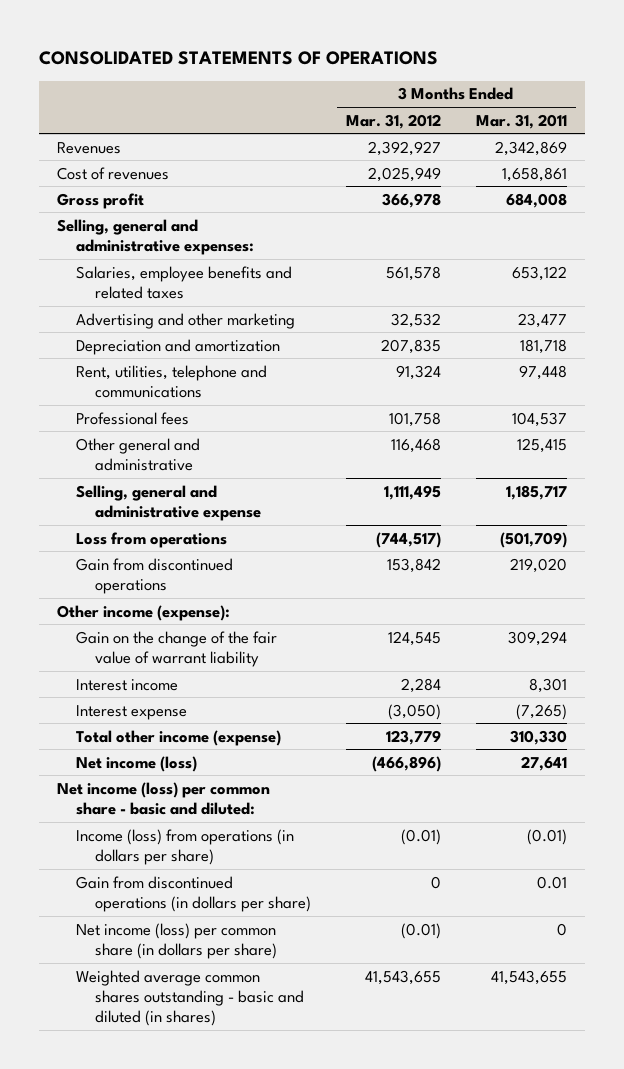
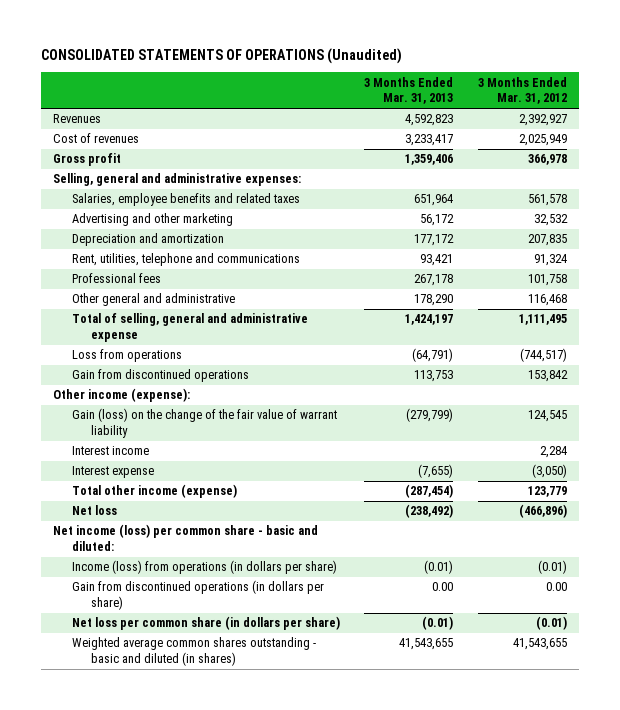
[39,51,439,66] CONSOLIDATED STATEMENTS OF OPERATIONS -> [40,47,402,64] CONSOLIDATED STATEMENTS OF OPERATIONS (Unaudited)
[476,113,568,129] Mar. 31, 2011 -> none
none -> [364,76,454,105] 3 Months Ended Mar. 31, 2013
[75,484,261,522] Selling, general and administrative expense -> [72,313,309,343] Total of selling, general and administrative expense
[75,630,277,668] Gain on the change of the fair value of warrant liability -> [72,408,338,439] Gain (loss) on the change of the fair value of warrant liability
[75,755,197,772] Net income (loss) -> [72,505,118,516] Net loss
[430,875,441,889] 0 -> [545,582,567,592] 0.00
[75,922,277,960] Net income (loss) per common share (in dollars per share) -> [72,616,341,631] Net loss per common share (in dollars per share)

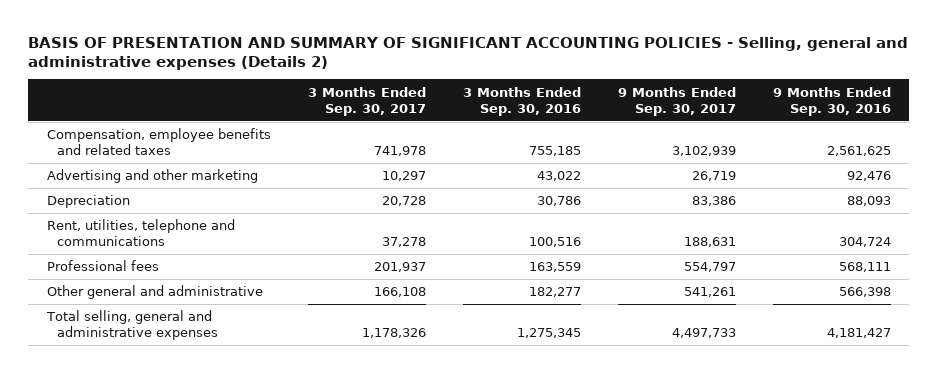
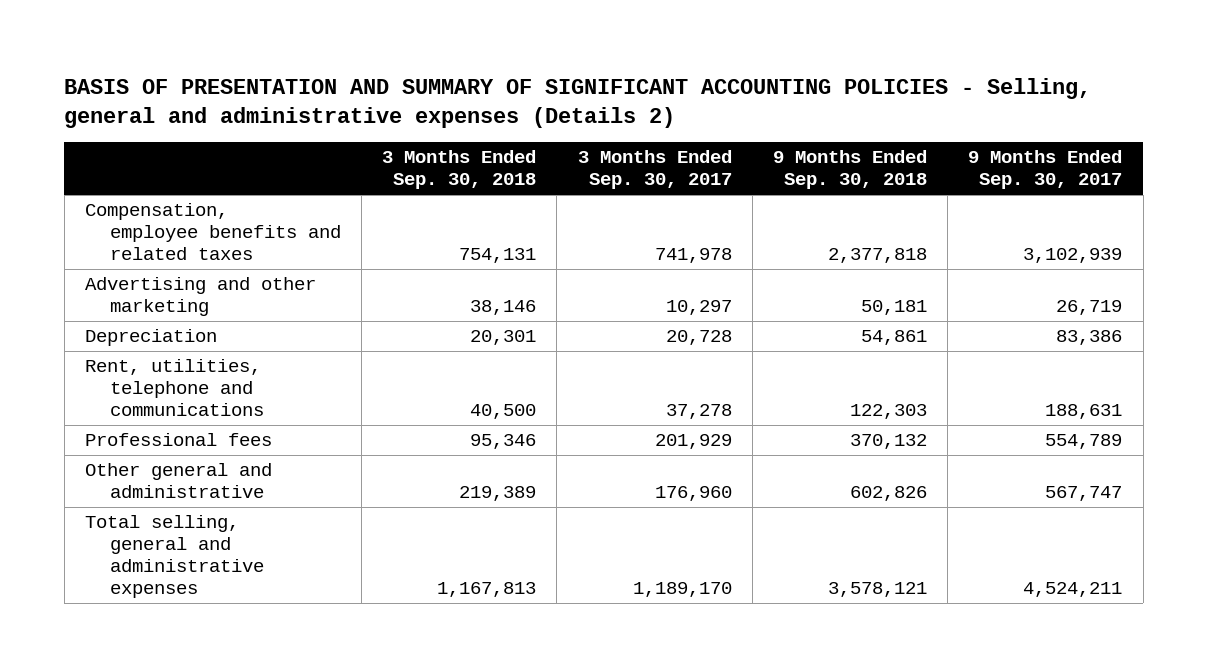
[462,86,581,116] 3 Months Ended Sep. 30, 2016 -> none
[772,86,891,116] 9 Months Ended Sep. 30, 2016 -> none
none -> [382,150,537,190] 3 Months Ended Sep. 30, 2018
none -> [773,150,928,190] 9 Months Ended Sep. 30, 2018
[373,262,426,273] 201,937 -> [654,434,732,450] 201,929
[683,262,736,273] 554,797 -> [1045,434,1123,450] 554,789
[373,287,426,298] 166,108 -> [654,486,732,502] 176,960
[683,287,736,298] 541,261 -> [1045,486,1123,502] 567,747
[361,328,426,339] 1,178,326 -> [632,582,732,598] 1,189,170
[671,328,736,339] 4,497,733 -> [1023,582,1123,598] 4,524,211

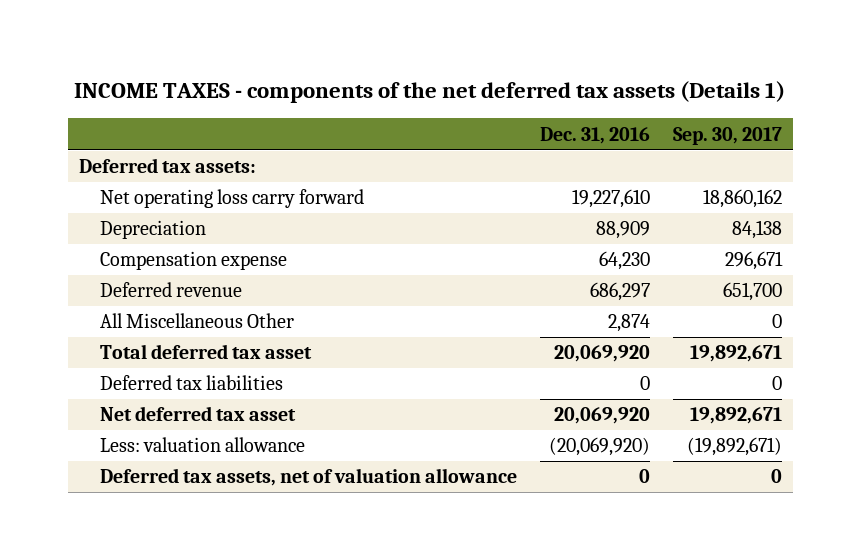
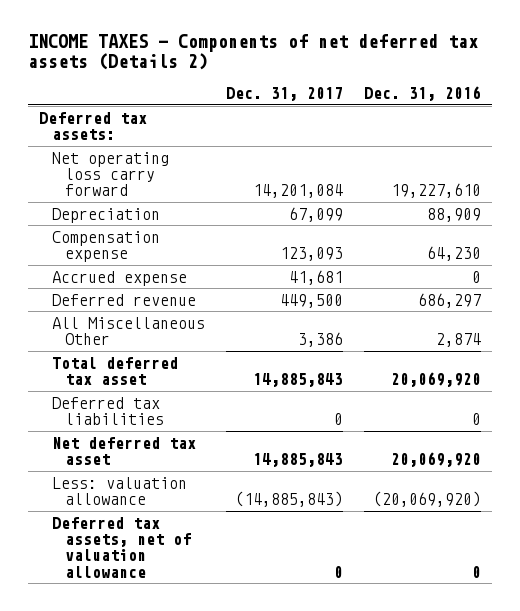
[74,81,786,104] INCOME TAXES - components of the net deferred tax assets (Details 1) -> [28,34,479,71] INCOME TAXES - Components of net deferred tax assets (Details 2)
[672,126,782,145] Sep. 30, 2017 -> none
none -> [225,87,343,102] Dec. 31, 2017
none -> [51,270,187,286] Accrued expense

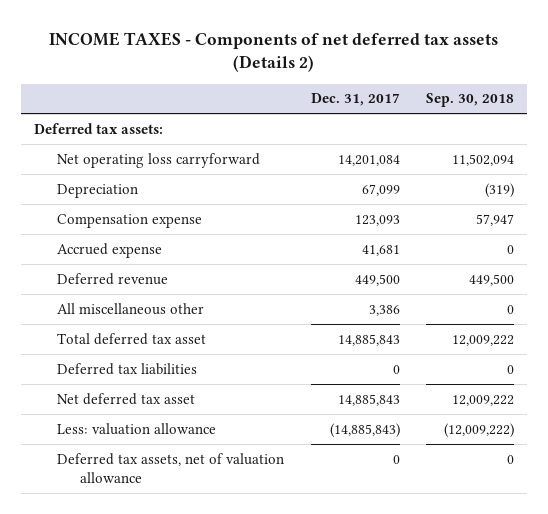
[364,86,482,102] Dec. 31, 2016 -> none
none -> [425,93,514,108] Sep. 30, 2018
[51,151,169,197] Net operating loss carry forward -> [57,152,261,168] Net operating loss carryforward
[51,316,205,345] All Miscellaneous Other -> [57,302,205,315] All miscellaneous other

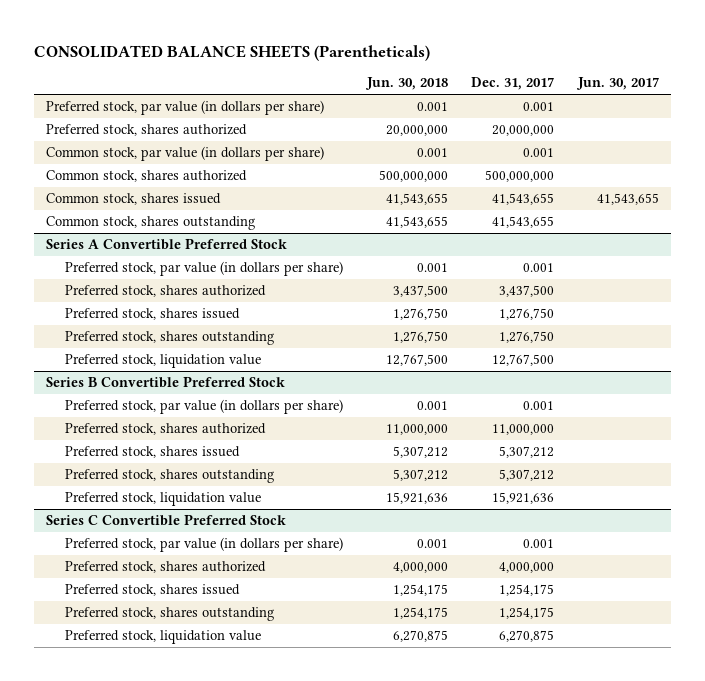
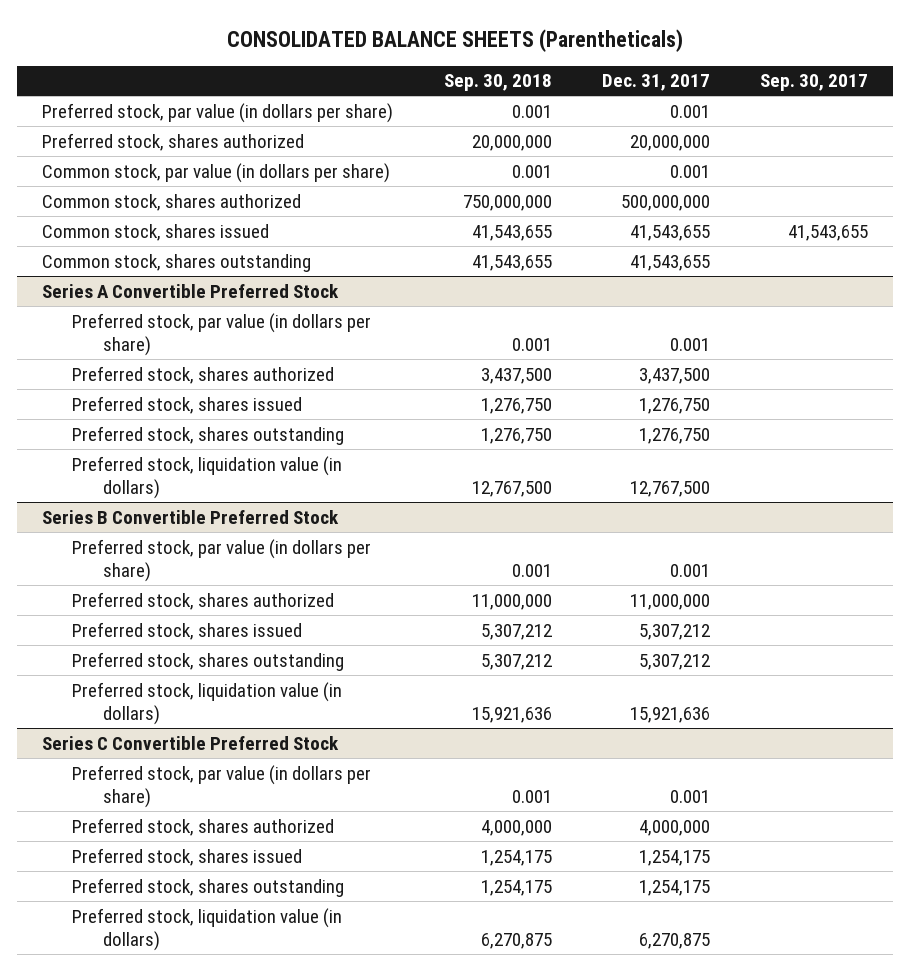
[364,77,448,91] Jun. 30, 2018 -> none
[576,77,660,91] Jun. 30, 2017 -> none
none -> [443,74,552,92] Sep. 30, 2018
none -> [759,74,868,92] Sep. 30, 2017
[65,354,262,369] Preferred stock, liquidation value -> [72,455,343,500] Preferred stock, liquidation value (in dollars)
[65,492,262,507] Preferred stock, liquidation value -> [72,681,343,726] Preferred stock, liquidation value (in dollars)
[65,630,262,645] Preferred stock, liquidation value -> [72,907,343,952] Preferred stock, liquidation value (in dollars)

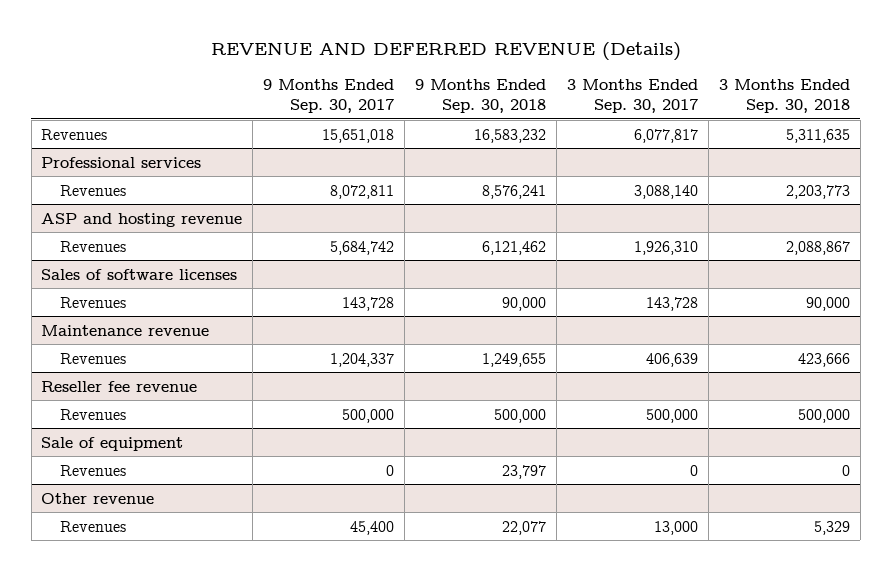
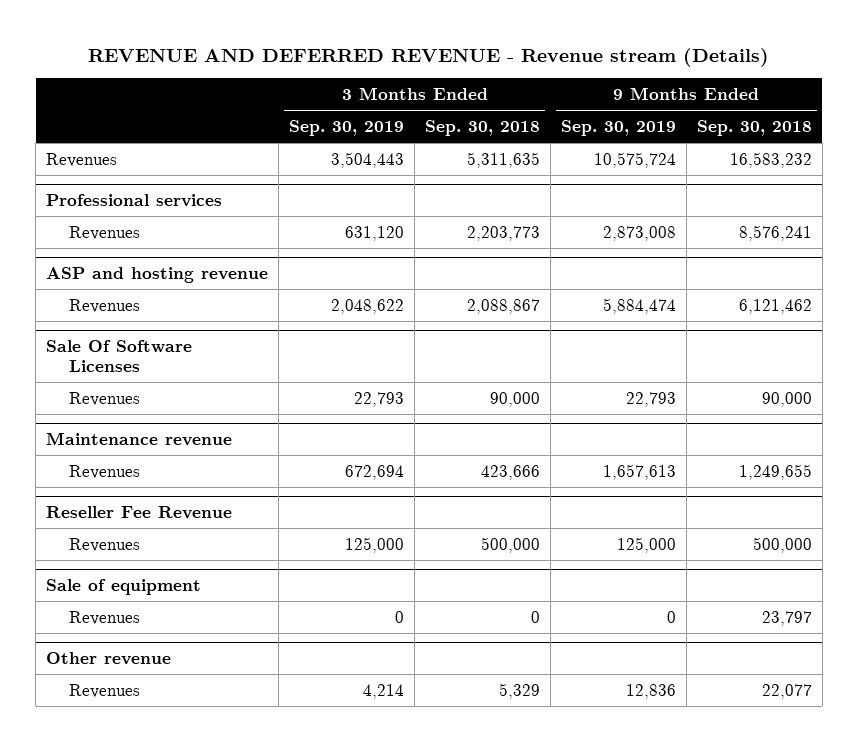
[210,42,681,62] REVENUE AND DEFERRED REVENUE (Details) -> [87,47,769,67] REVENUE AND DEFERRED REVENUE - Revenue stream (Details)
[263,79,395,113] 9 Months Ended Sep. 30, 2017 -> none
[566,79,698,113] 3 Months Ended Sep. 30, 2017 -> none
none -> [289,119,405,136] Sep. 30, 2019
none -> [560,119,676,136] Sep. 30, 2019
[41,268,238,280] Sales of software licenses -> [46,340,193,372] Sale Of Software Licenses
[41,380,198,392] Reseller fee revenue -> [46,506,233,520] Reseller Fee Revenue

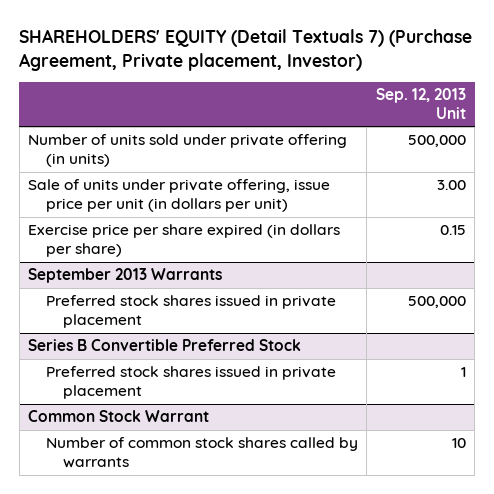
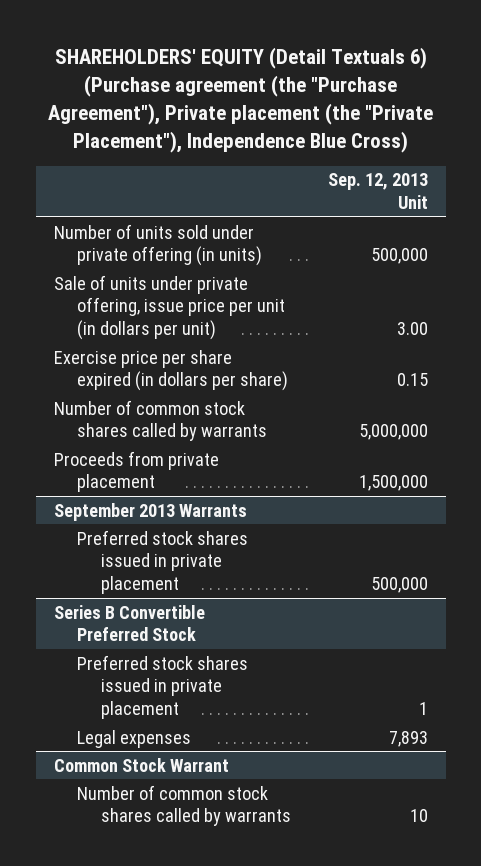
[19,28,473,71] SHAREHOLDERS' EQUITY (Detail Textuals 7) (Purchase Agreement, Private placement, Investor) -> [47,46,433,153] SHAREHOLDERS' EQUITY (Detail Textuals 6) (Purchase agreement (the "Purchase Agreement"), Private placement (the "Private Placement"), Independence Blue Cross)
none -> [53,399,268,442] Number of common stock shares called by warrants
none -> [53,450,219,493] Proceeds from private placement
none -> [77,729,192,748] Legal expenses

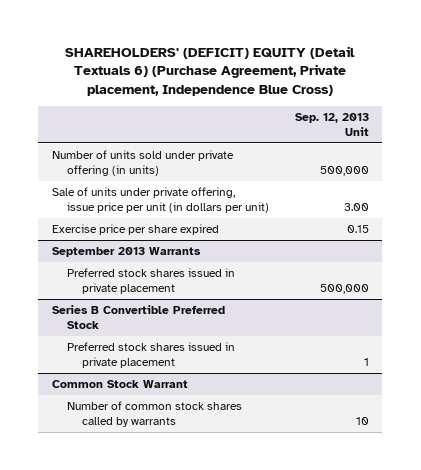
[47,46,433,153] SHAREHOLDERS' EQUITY (Detail Textuals 6) (Purchase agreement (the "Purchase Agreement"), Private placement (the "Private Placement"), Independence Blue Cross) -> [65,45,356,96] SHAREHOLDERS' (DEFICIT) EQUITY (Detail Textuals 6) (Purchase Agreement, Private placement, Independence Blue Cross)
[53,399,268,442] Number of common stock shares called by warrants -> none
[53,450,219,493] Proceeds from private placement -> none
[53,349,289,392] Exercise price per share expired (in dollars per share) -> [51,224,219,236] Exercise price per share expired
[77,729,192,748] Legal expenses -> none

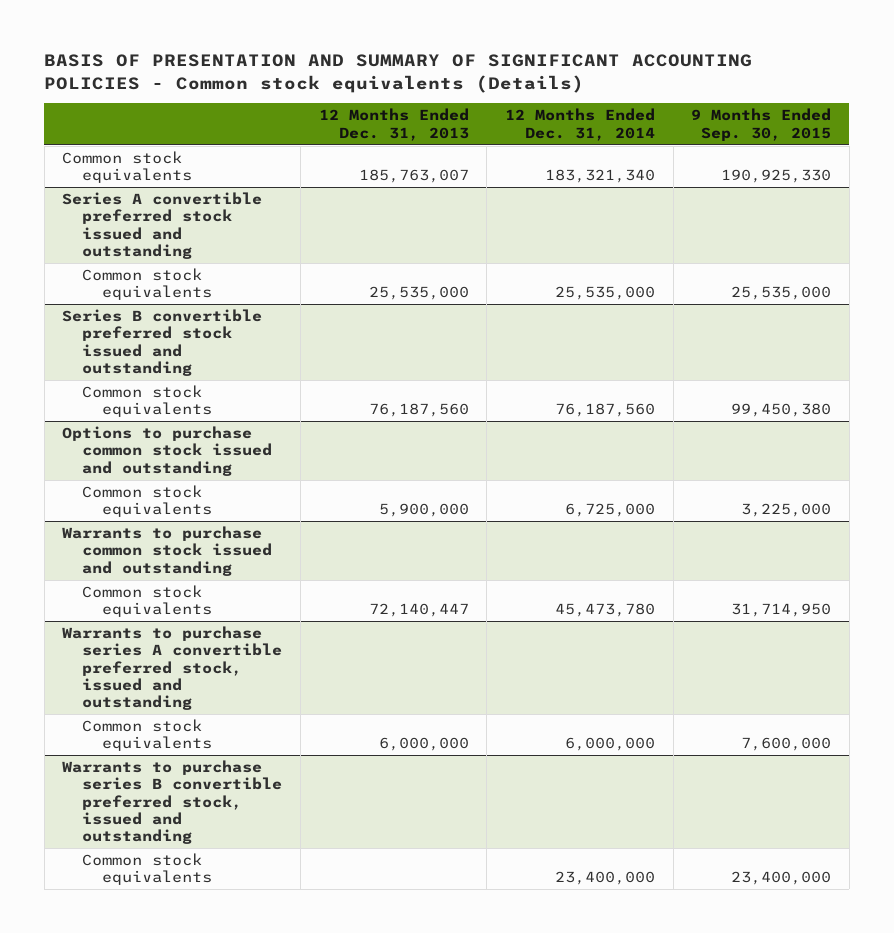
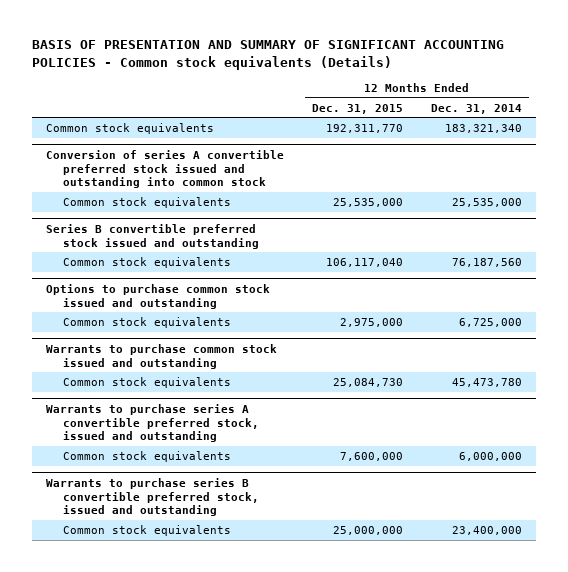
[318,108,469,141] 12 Months Ended Dec. 31, 2013 -> none
[691,108,832,141] 9 Months Ended Sep. 30, 2015 -> none
none -> [311,103,403,114] Dec. 31, 2015
[62,192,263,260] Series A convertible preferred stock issued and outstanding -> [45,149,284,189] Conversion of series A convertible preferred stock issued and outstanding into common stock

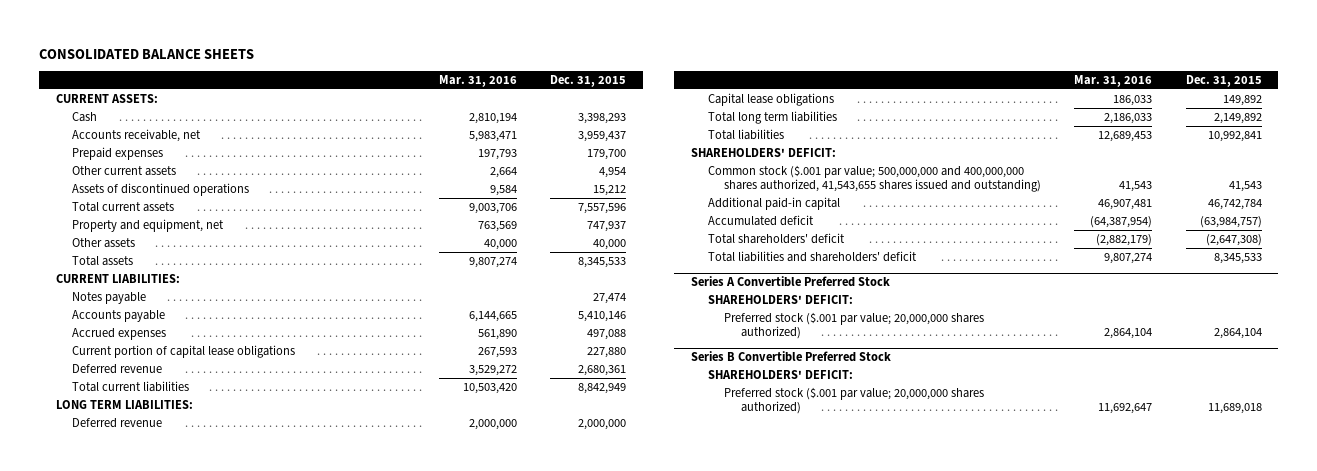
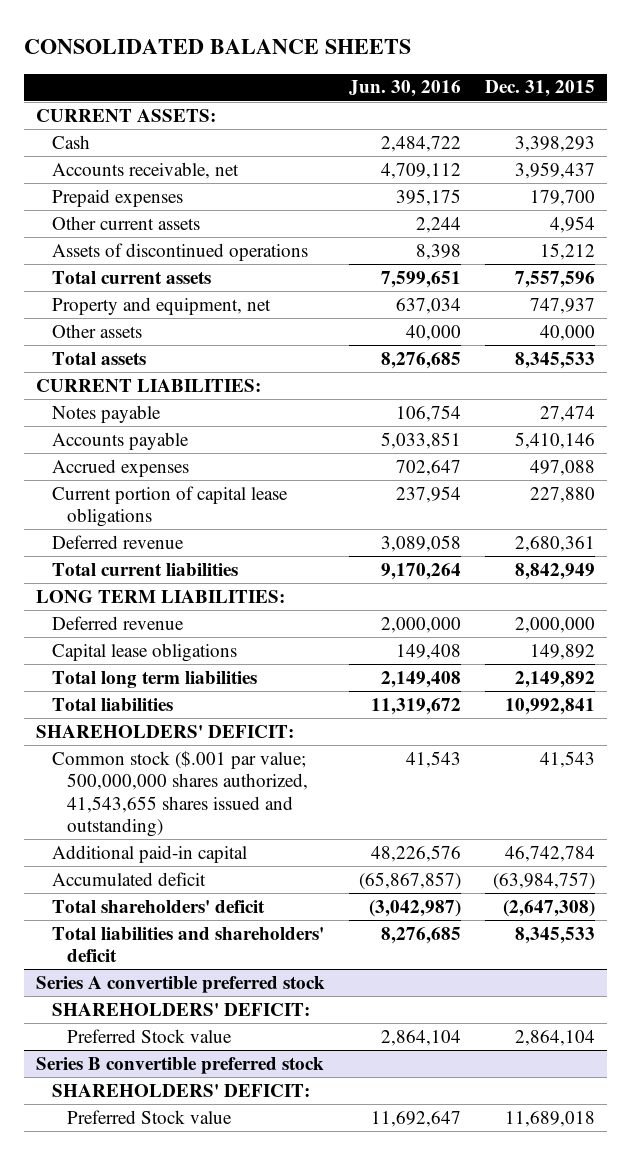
[439,75,518,88] Mar. 31, 2016 -> none
none -> [349,80,462,98] Jun. 30, 2016
[707,164,1042,193] Common stock ($.001 par value; 500,000,000 and 400,000,000 shares authorized, 41,543,655 shares issued and outstanding) -> [51,750,309,837] Common stock ($.001 par value; 500,000,000 shares authorized, 41,543,655 shares issued and outstanding)
[691,276,891,288] Series A Convertible Preferred Stock -> [36,975,326,993] Series A convertible preferred stock
[724,311,985,340] Preferred stock ($.001 par value; 20,000,000 shares authorized) -> [67,1028,233,1043] Preferred Stock value
[691,351,892,363] Series B Convertible Preferred Stock -> [36,1056,325,1074] Series B convertible preferred stock
[724,386,985,415] Preferred stock ($.001 par value; 20,000,000 shares authorized) -> [67,1109,233,1124] Preferred Stock value

